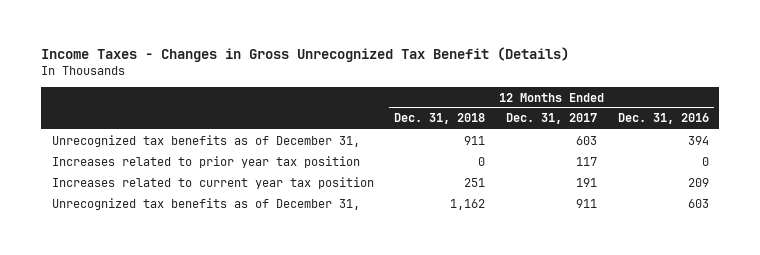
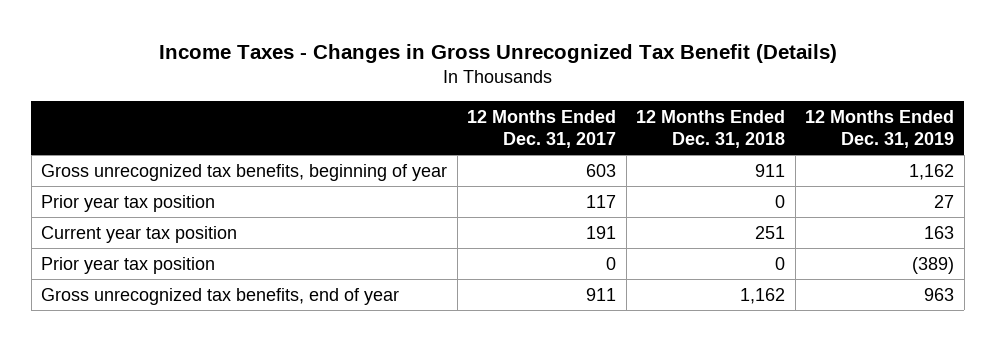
[617,113,709,125] Dec. 31, 2016 -> none
none -> [805,109,955,148] 12 Months Ended Dec. 31, 2019
[51,134,360,147] Unrecognized tax benefits as of December 31, -> [41,163,448,181] Gross unrecognized tax benefits, beginning of year
[51,155,360,168] Increases related to prior year tax position -> [41,194,216,212] Prior year tax position
[51,176,374,189] Increases related to current year tax position -> [41,225,238,243] Current year tax position
none -> [41,256,216,274] Prior year tax position
[51,197,360,210] Unrecognized tax benefits as of December 31, -> [41,287,400,305] Gross unrecognized tax benefits, end of year

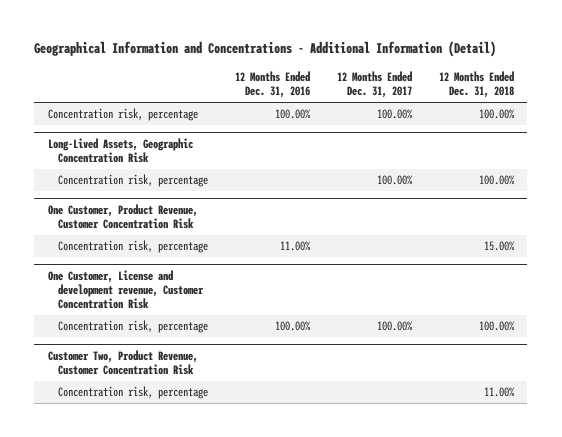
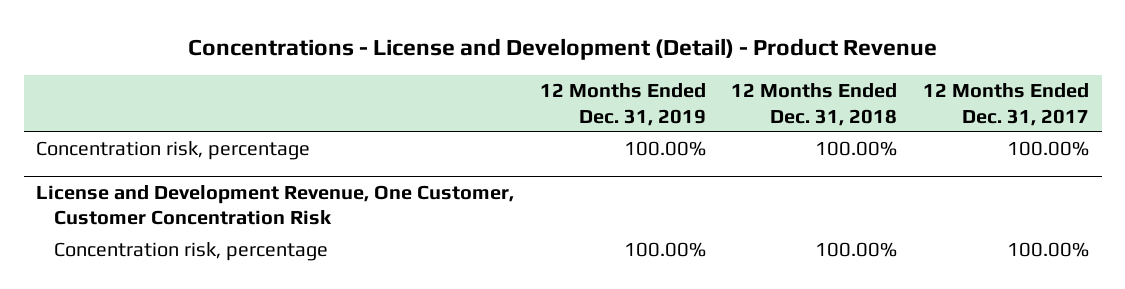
[34,41,497,58] Geographical Information and Concentrations - Additional Information (Detail) -> [187,37,937,60] Concentrations - License and Development (Detail) - Product Revenue
[234,70,310,99] 12 Months Ended Dec. 31, 2016 -> none
none -> [539,83,706,126] 12 Months Ended Dec. 31, 2019
[47,137,194,163] Long-Lived Assets, Geographic Concentration Risk -> none
[57,174,208,188] Concentration risk, percentage -> none
[47,203,198,229] One Customer, Product Revenue, Customer Concentration Risk -> none
[57,240,208,254] Concentration risk, percentage -> none
[47,269,204,310] One Customer, License and development revenue, Customer Concentration Risk -> [36,184,515,226] License and Development Revenue, One Customer, Customer Concentration Risk
[47,349,198,375] Customer Two, Product Revenue, Customer Concentration Risk -> none
[57,386,208,400] Concentration risk, percentage -> none

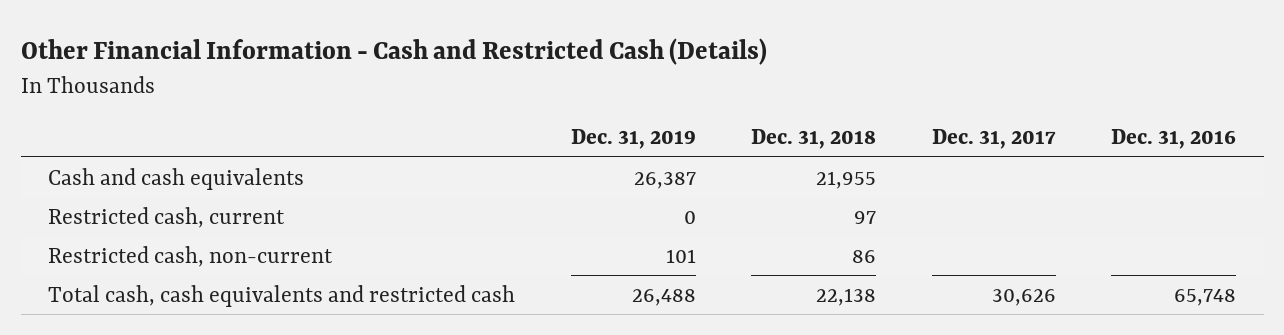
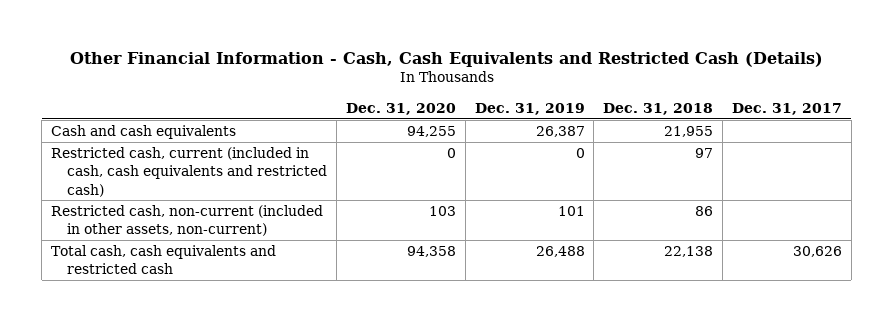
[20,38,767,66] Other Financial Information - Cash and Restricted Cash (Details) -> [69,51,823,67] Other Financial Information - Cash, Cash Equivalents and Restricted Cash (Details)
[1110,129,1236,150] Dec. 31, 2016 -> none
none -> [345,102,456,115] Dec. 31, 2020
[48,206,286,228] Restricted cash, current -> [51,147,328,197] Restricted cash, current (included in cash, cash equivalents and restricted cash)
[48,245,334,267] Restricted cash, non-current -> [51,205,324,237] Restricted cash, non-current (included in other assets, non-current)

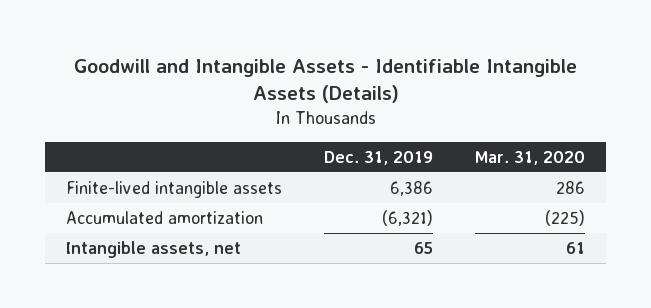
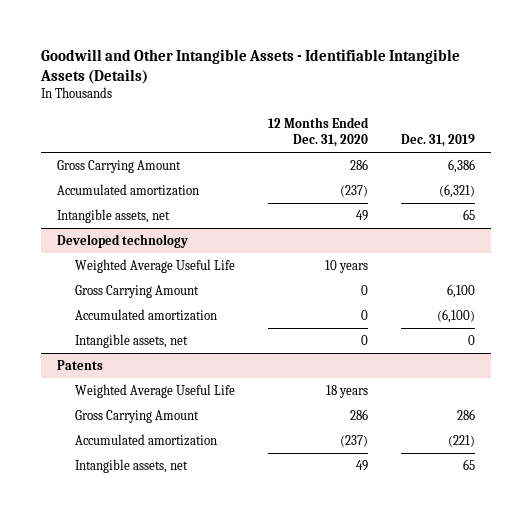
[73,58,577,104] Goodwill and Intangible Assets - Identifiable Intangible Assets (Details) -> [39,48,460,84] Goodwill and Other Intangible Assets - Identifiable Intangible Assets (Details)
[475,150,586,165] Mar. 31, 2020 -> none
none -> [267,116,369,147] 12 Months Ended Dec. 31, 2020
[66,180,283,198] Finite-lived intangible assets -> [57,159,182,173] Gross Carrying Amount
none -> [57,233,189,248] Developed technology
none -> [75,258,236,273] Weighted Average Useful Life
none -> [75,284,200,298] Gross Carrying Amount
none -> [75,308,218,321] Accumulated amortization
none -> [75,333,189,348] Intangible assets, net
none -> [57,359,104,370] Patents
none -> [75,383,236,398] Weighted Average Useful Life
none -> [75,409,200,423] Gross Carrying Amount
none -> [75,433,218,446] Accumulated amortization
none -> [75,458,189,473] Intangible assets, net

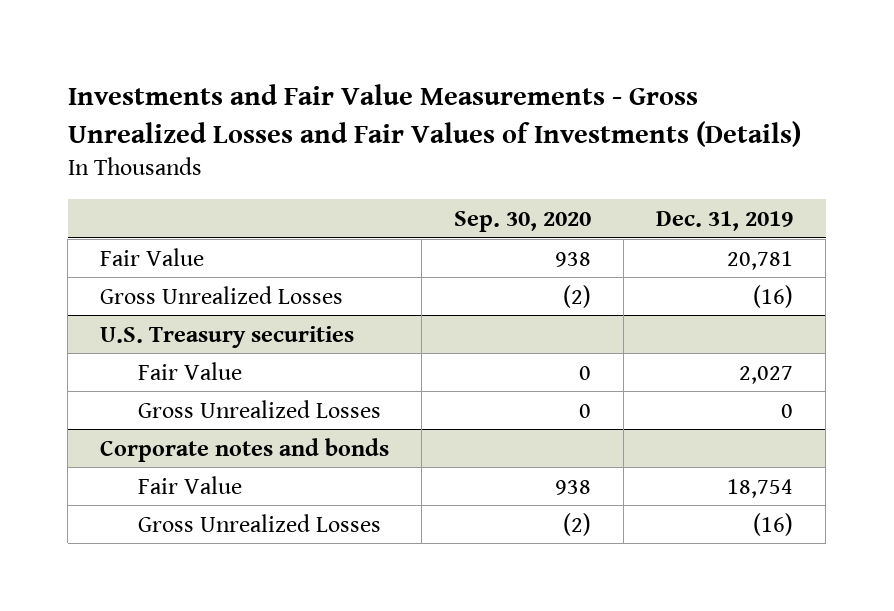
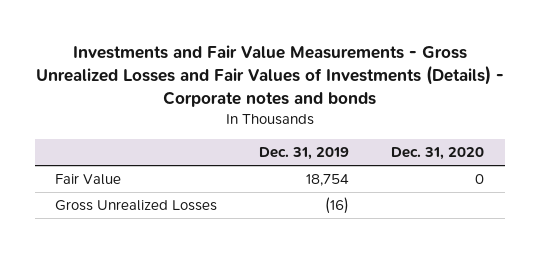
[67,84,801,147] Investments and Fair Value Measurements - Gross Unrealized Losses and Fair Values of Investments (Details) -> [35,44,504,108] Investments and Fair Value Measurements - Gross Unrealized Losses and Fair Values of Investments (Details) - Corporate notes and bonds
[454,211,592,233] Sep. 30, 2020 -> none
none -> [390,147,484,161] Dec. 31, 2020
[100,247,205,266] Fair Value -> none
[100,285,344,304] Gross Unrealized Losses -> none
[100,325,355,348] U.S. Treasury securities -> none
[138,361,243,380] Fair Value -> none
[138,399,382,418] Gross Unrealized Losses -> none
[100,437,390,462] Corporate notes and bonds -> none

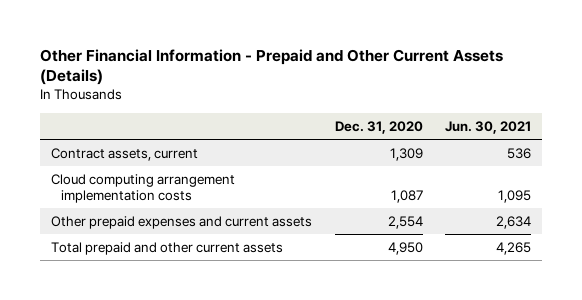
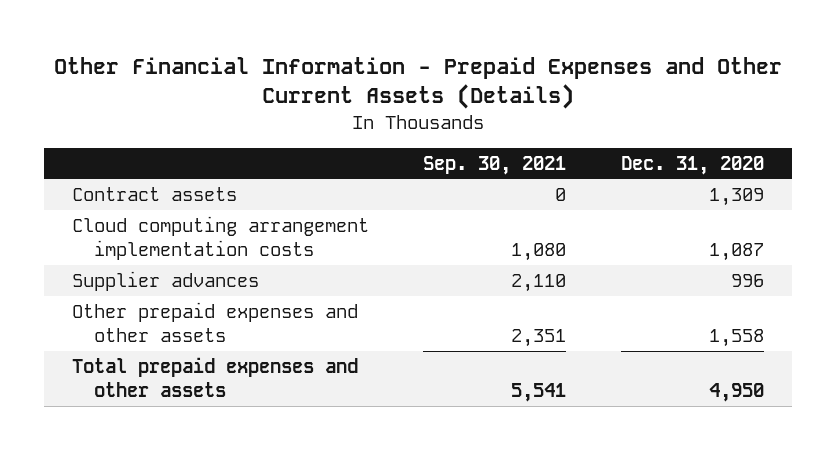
[39,48,503,86] Other Financial Information - Prepaid and Other Current Assets (Details) -> [53,56,782,110] Other Financial Information - Prepaid Expenses and Other Current Assets (Details)
[445,120,532,134] Jun. 30, 2021 -> none
none -> [423,155,567,175] Sep. 30, 2021
[51,147,199,161] Contract assets, current -> [71,186,237,201] Contract assets
none -> [71,270,259,291] Supplier advances
[51,215,313,229] Other prepaid expenses and current assets -> [71,301,358,343] Other prepaid expenses and other assets
[387,215,423,229] 2,554 -> [709,329,765,348] 1,558
[51,241,284,255] Total prepaid and other current assets -> [71,356,358,398] Total prepaid expenses and other assets

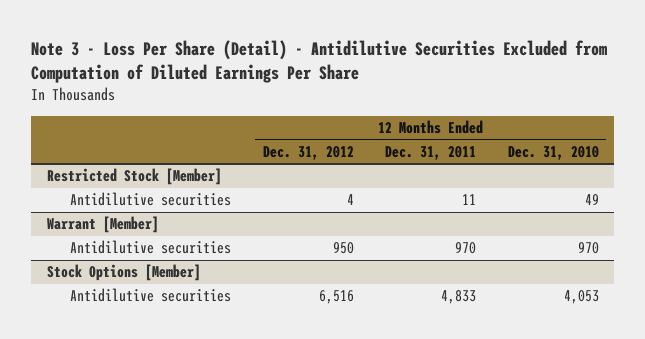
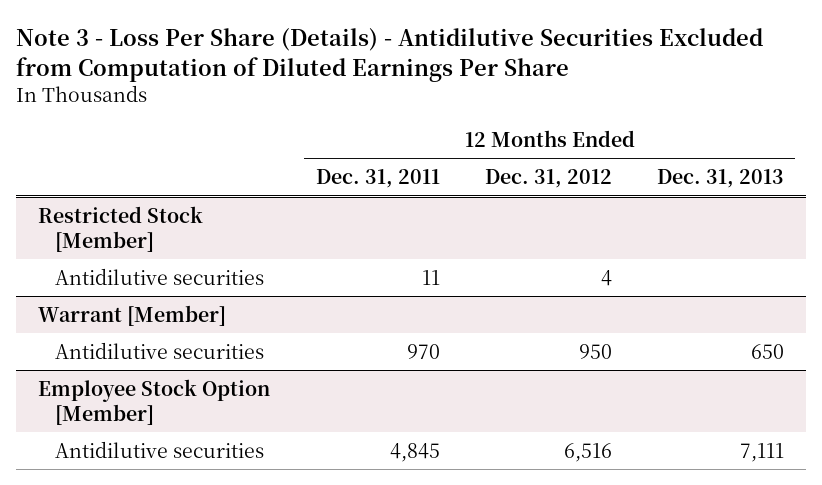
[31,40,608,84] Note 3 - Loss Per Share (Detail) - Antidilutive Securities Excluded from Computation of Diluted Earnings Per Share -> [15,27,763,82] Note 3 - Loss Per Share (Details) - Antidilutive Securities Excluded from Computation of Diluted Earnings Per Share
[507,145,599,160] Dec. 31, 2010 -> none
none -> [656,169,784,189] Dec. 31, 2013
[46,264,201,282] Stock Options [Member] -> [38,378,271,425] Employee Stock Option [Member]
[441,290,477,305] 4,833 -> [389,442,440,462] 4,845

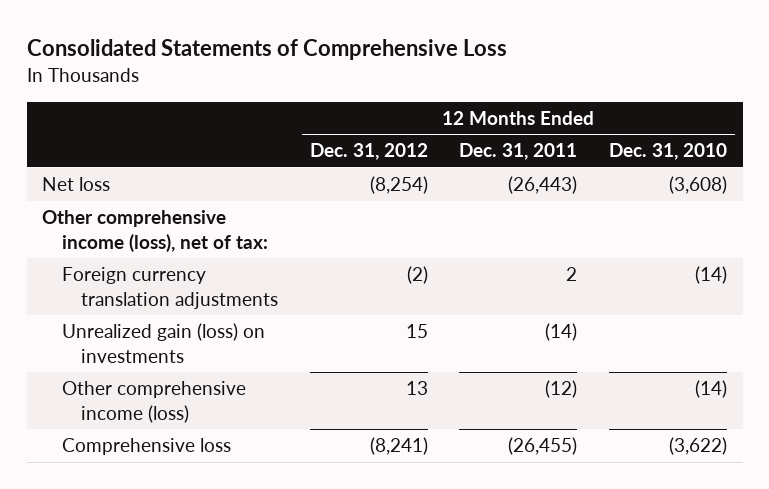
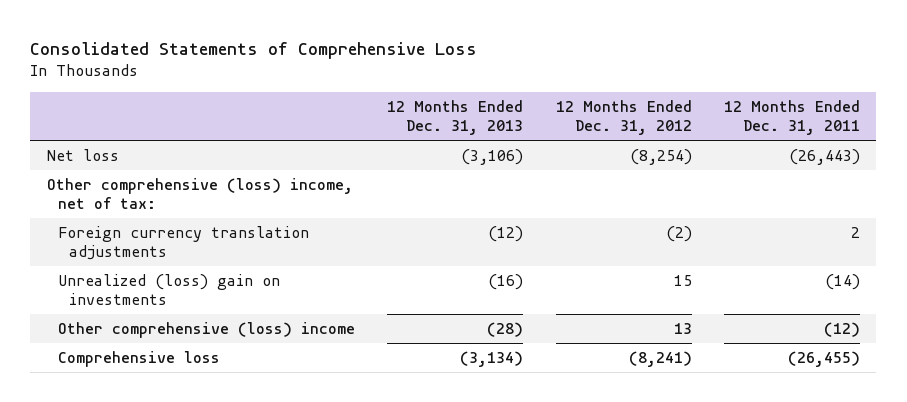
[608,143,727,161] Dec. 31, 2010 -> none
none -> [387,99,524,136] 12 Months Ended Dec. 31, 2013
[42,210,268,252] Other comprehensive income (loss), net of tax: -> [46,177,353,210] Other comprehensive (loss) income, net of tax:
[61,323,265,363] Unrealized gain (loss) on investments -> [57,273,280,306] Unrealized (loss) gain on investments
[61,381,246,423] Other comprehensive income (loss) -> [57,321,355,338] Other comprehensive (loss) income

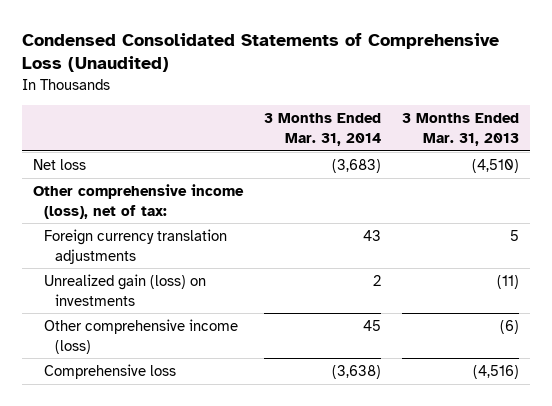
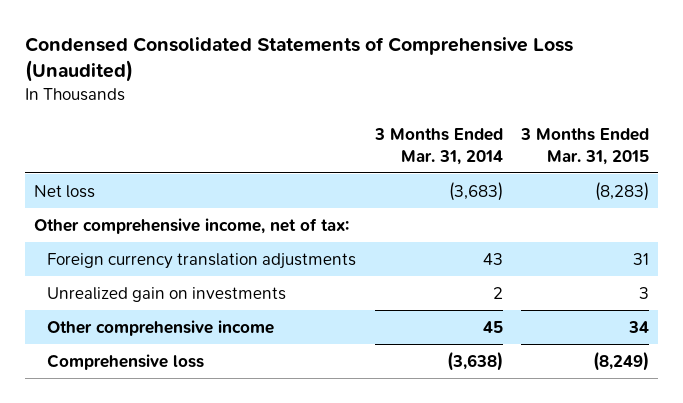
[402,113,520,146] 3 Months Ended Mar. 31, 2013 -> none
none -> [520,127,650,165] 3 Months Ended Mar. 31, 2015
[32,184,244,219] Other comprehensive income (loss), net of tax: -> [33,217,349,234] Other comprehensive income, net of tax:
[44,274,207,306] Unrealized gain (loss) on investments -> [47,286,287,302] Unrealized gain on investments
[44,319,239,354] Other comprehensive income (loss) -> [47,319,275,336] Other comprehensive income

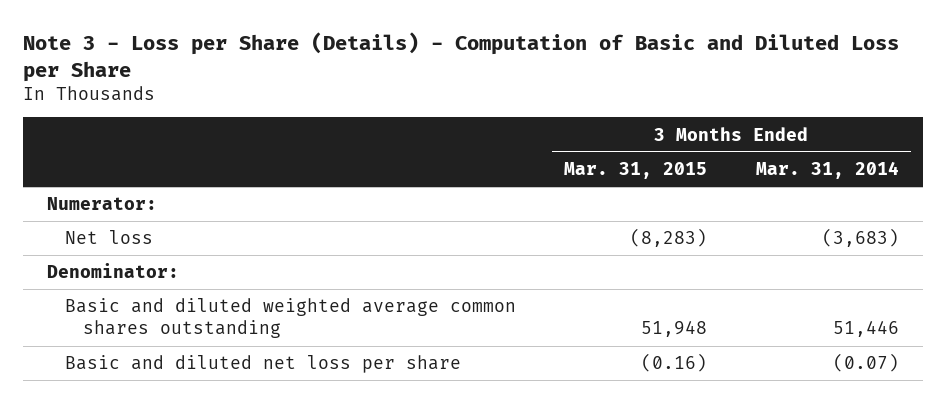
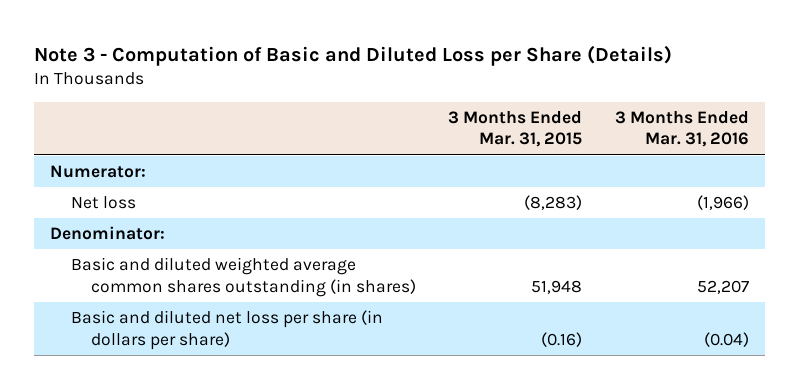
[22,31,899,82] Note 3 - Loss per Share (Details) - Computation of Basic and Diluted Loss per Share -> [34,44,673,66] Note 3 - Computation of Basic and Diluted Loss per Share (Details)
[755,161,899,180] Mar. 31, 2014 -> none
none -> [615,110,750,148] 3 Months Ended Mar. 31, 2016
[64,298,516,339] Basic and diluted weighted average common shares outstanding -> [70,257,416,297] Basic and diluted weighted average common shares outstanding (in shares)
[64,355,461,374] Basic and diluted net loss per share -> [70,310,383,350] Basic and diluted net loss per share (in dollars per share)

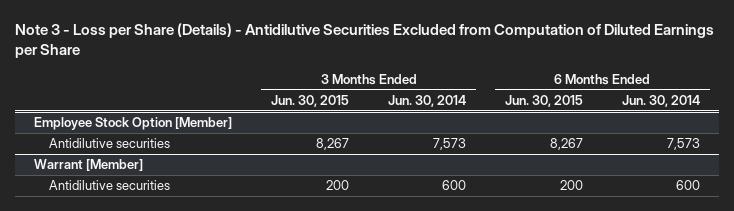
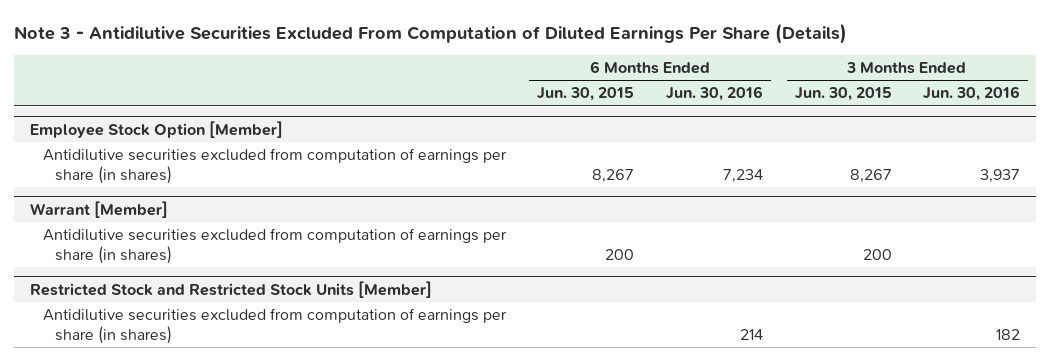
[14,22,714,59] Note 3 - Loss per Share (Details) - Antidilutive Securities Excluded from Computation of Diluted Earnings per Share -> [14,22,848,44] Note 3 - Antidilutive Securities Excluded From Computation of Diluted Earnings Per Share (Details)
[387,95,466,108] Jun. 30, 2014 -> none
[621,95,700,108] Jun. 30, 2014 -> none
none -> [665,86,763,102] Jun. 30, 2016
none -> [923,86,1021,102] Jun. 30, 2016
[48,138,170,149] Antidilutive securities -> [42,148,507,184] Antidilutive securities excluded from computation of earnings per share (in shares)
[48,180,170,191] Antidilutive securities -> [42,228,507,264] Antidilutive securities excluded from computation of earnings per share (in shares)
none -> [30,280,433,298] Restricted Stock and Restricted Stock Units [Member]
none -> [42,308,507,344] Antidilutive securities excluded from computation of earnings per share (in shares)

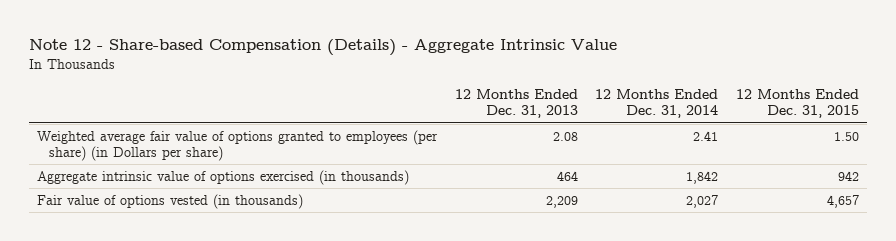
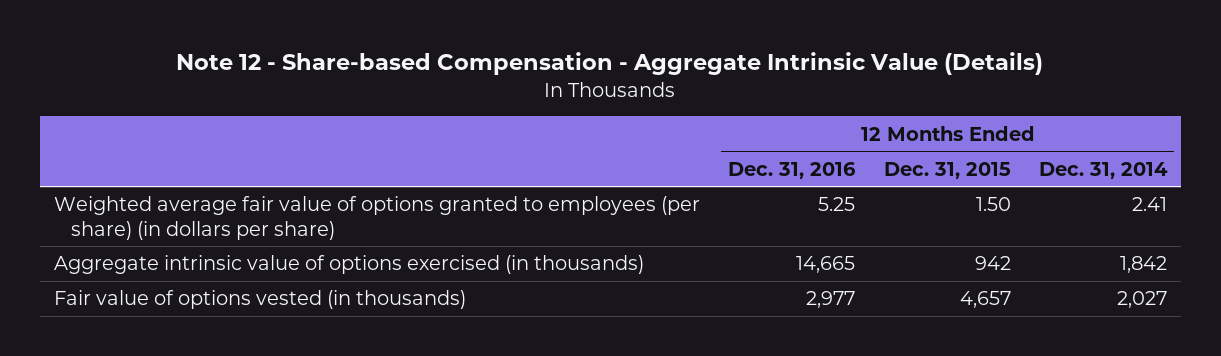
[28,39,617,57] Note 12 - Share-based Compensation (Details) - Aggregate Intrinsic Value -> [176,52,1044,76] Note 12 - Share-based Compensation - Aggregate Intrinsic Value (Details)
[454,89,578,119] 12 Months Ended Dec. 31, 2013 -> none
none -> [728,161,857,179] Dec. 31, 2016
[37,129,439,161] Weighted average fair value of options granted to employees (per share) (in Dollars per share) -> [53,196,700,240] Weighted average fair value of options granted to employees (per share) (in dollars per share)

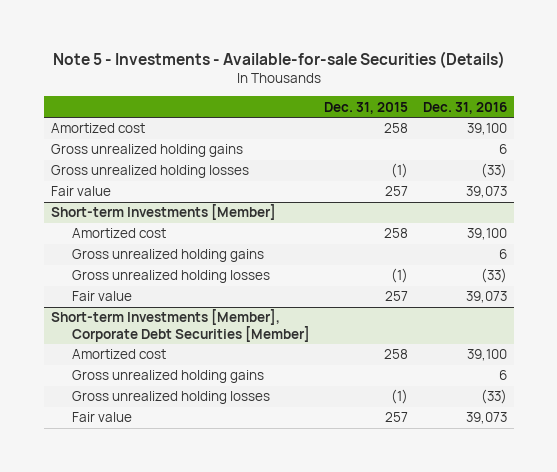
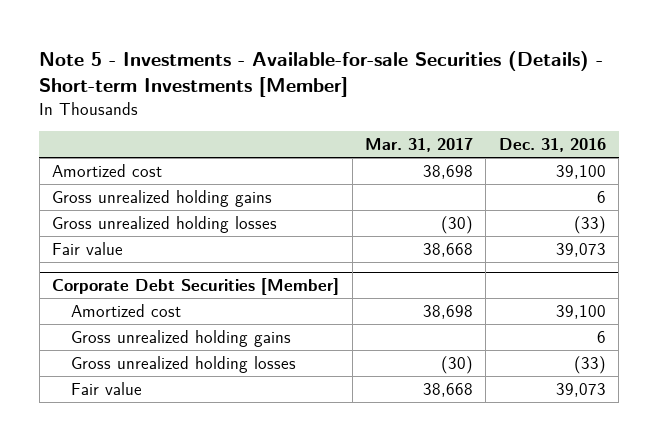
[52,50,505,68] Note 5 - Investments - Available-for-sale Securities (Details) -> [39,50,604,97] Note 5 - Investments - Available-for-sale Securities (Details) - Short-term Investments [Member]
[324,101,409,114] Dec. 31, 2015 -> none
none -> [365,138,474,153] Mar. 31, 2017
[71,228,166,239] Amortized cost -> none
[71,249,264,263] Gross unrealized holding gains -> none
[71,270,270,284] Gross unrealized holding losses -> none
[71,291,132,302] Fair value -> none
[50,309,310,342] Short-term Investments [Member], Corporate Debt Securities [Member] -> none
[50,204,276,221] Short-term Investments [Member] -> [52,278,340,296] Corporate Debt Securities [Member]

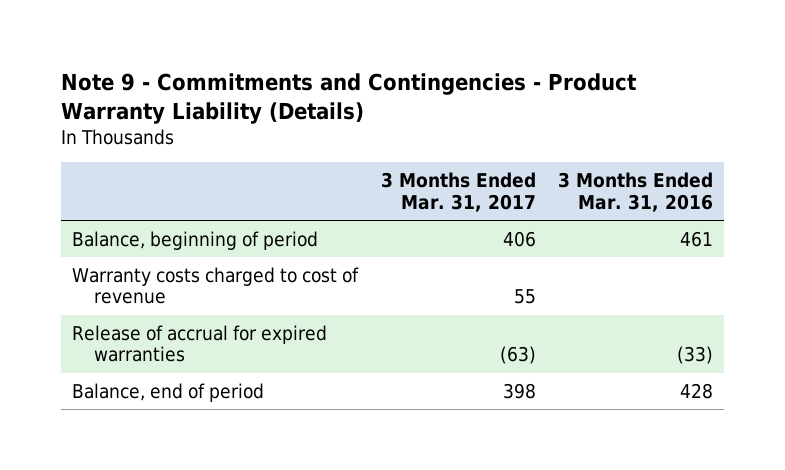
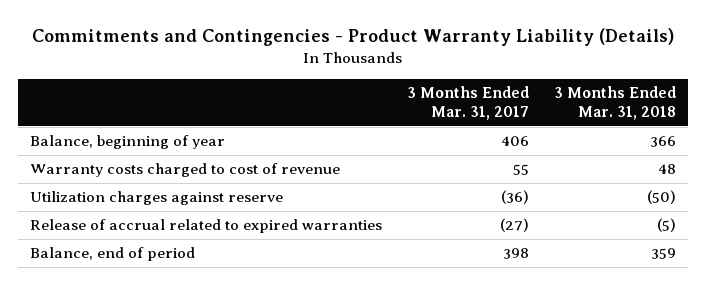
[61,72,638,124] Note 9 - Commitments and Contingencies - Product Warranty Liability (Details) -> [32,28,675,47] Commitments and Contingencies - Product Warranty Liability (Details)
[557,172,713,212] 3 Months Ended Mar. 31, 2016 -> none
none -> [554,86,677,121] 3 Months Ended Mar. 31, 2018
[72,230,319,250] Balance, beginning of period -> [30,135,226,150] Balance, beginning of year
none -> [30,191,284,206] Utilization charges against reserve
[72,324,328,363] Release of accrual for expired warranties -> [30,219,383,234] Release of accrual related to expired warranties
[499,346,536,365] (63) -> [500,218,530,233] (27)

